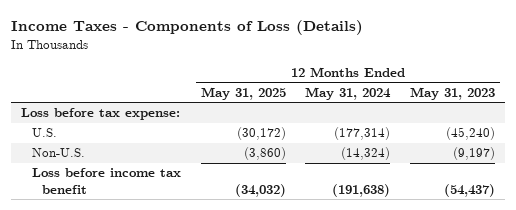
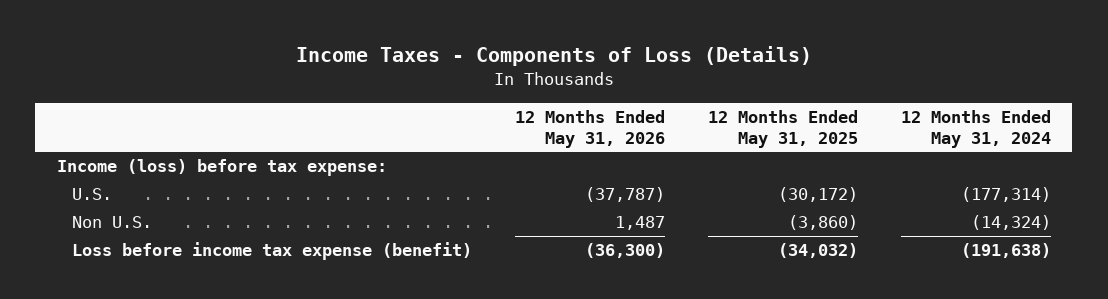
[410,86,496,100] May 31, 2023 -> none
none -> [514,109,665,148] 12 Months Ended May 31, 2026
[21,108,181,121] Loss before tax expense: -> [56,159,387,177] Income (loss) before tax expense:
[31,148,85,158] Non-U.S. -> [71,216,152,229] Non U.S.
[31,168,181,194] Loss before income tax benefit -> [71,242,472,261] Loss before income tax expense (benefit)

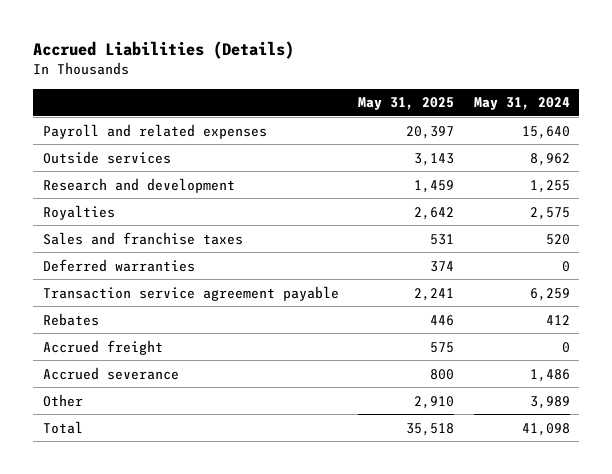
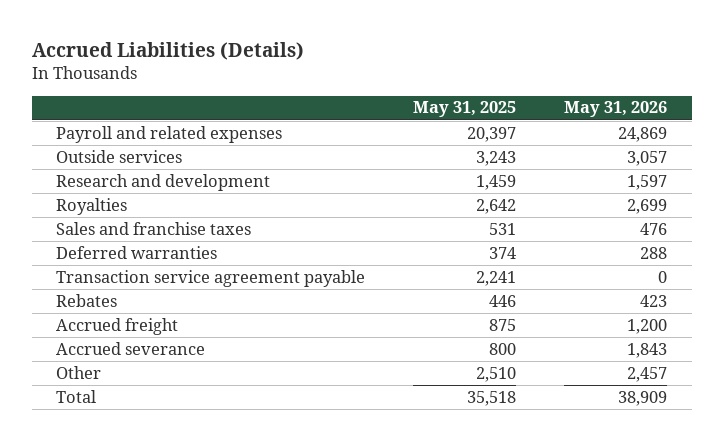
[473,97,570,111] May 31, 2024 -> none
none -> [564,101,668,118] May 31, 2026
[414,152,455,166] 3,143 -> [476,150,517,166] 3,243
[430,341,455,353] 575 -> [489,318,517,331] 875
[414,395,455,409] 2,910 -> [476,366,517,382] 2,510

